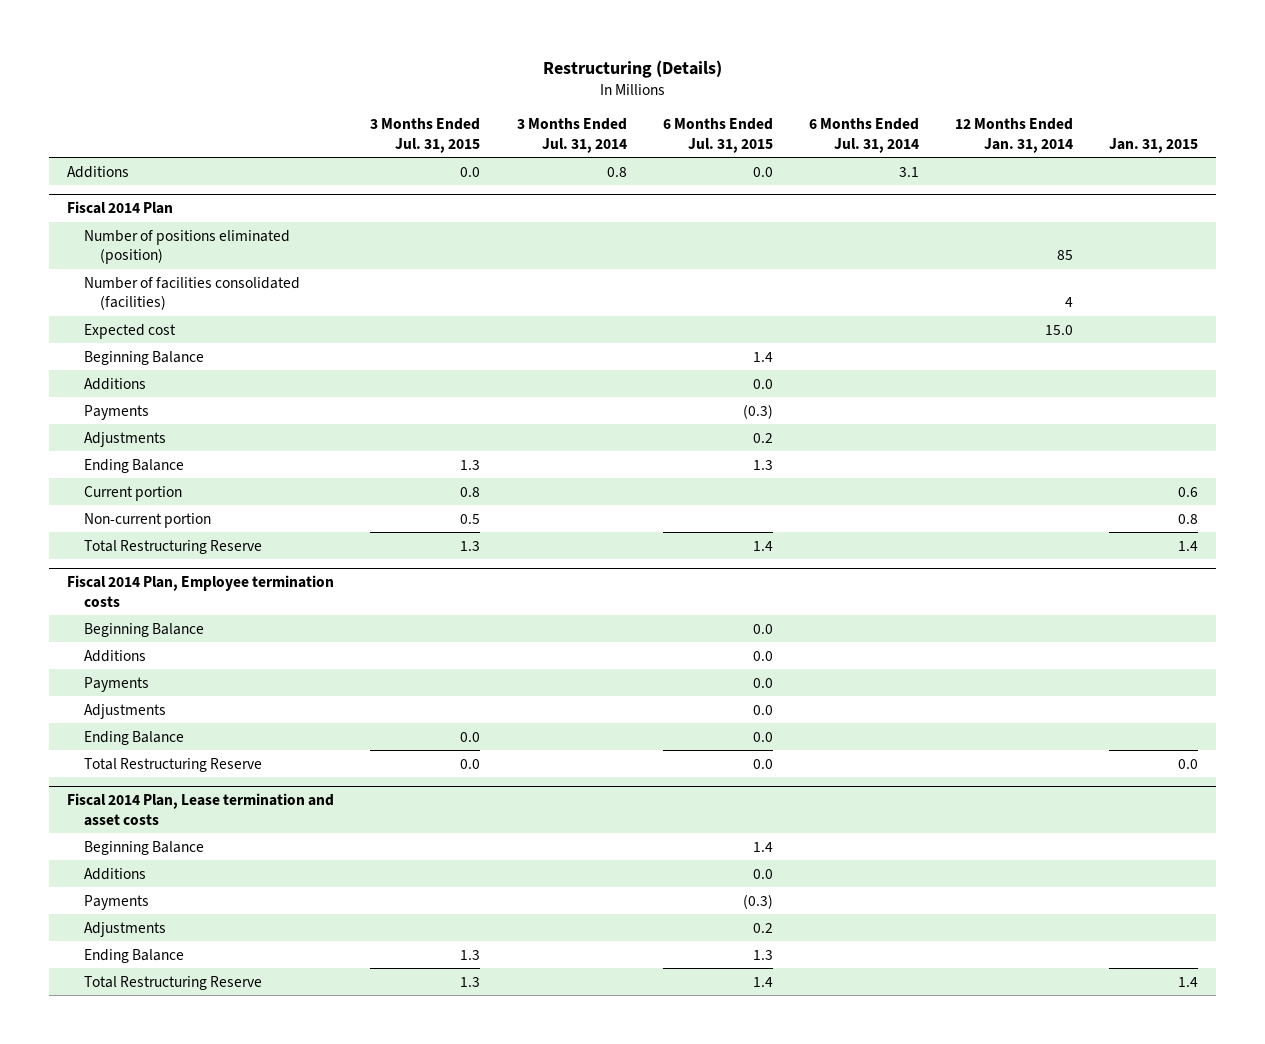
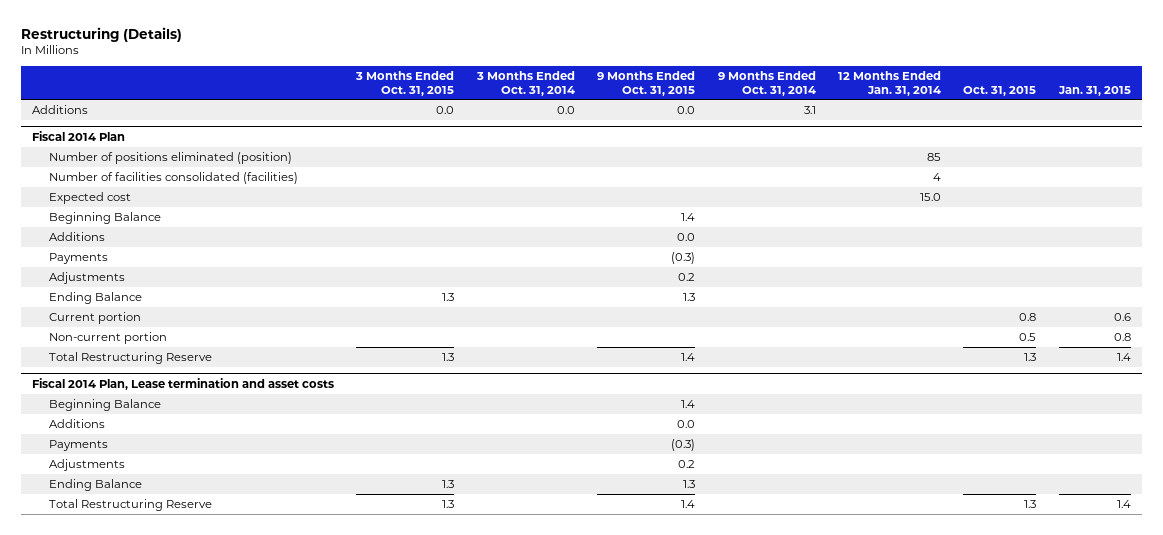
[370,118,481,153] 3 Months Ended Jul. 31, 2015 -> none
[516,118,627,153] 3 Months Ended Jul. 31, 2014 -> none
[662,118,773,153] 6 Months Ended Jul. 31, 2015 -> none
[808,118,919,153] 6 Months Ended Jul. 31, 2014 -> none
none -> [355,70,455,96] 3 Months Ended Oct. 31, 2015
none -> [475,70,575,96] 3 Months Ended Oct. 31, 2014
none -> [597,70,696,96] 9 Months Ended Oct. 31, 2015
none -> [717,70,816,96] 9 Months Ended Oct. 31, 2014
none -> [963,85,1037,96] Oct. 31, 2015
[67,575,335,608] Fiscal 2014 Plan, Employee termination costs -> none
[83,622,204,637] Beginning Balance -> none
[83,649,146,662] Additions -> none
[83,676,149,692] Payments -> none
[83,703,166,719] Adjustments -> none
[83,730,184,745] Ending Balance -> none
[83,757,262,772] Total Restructuring Reserve -> none

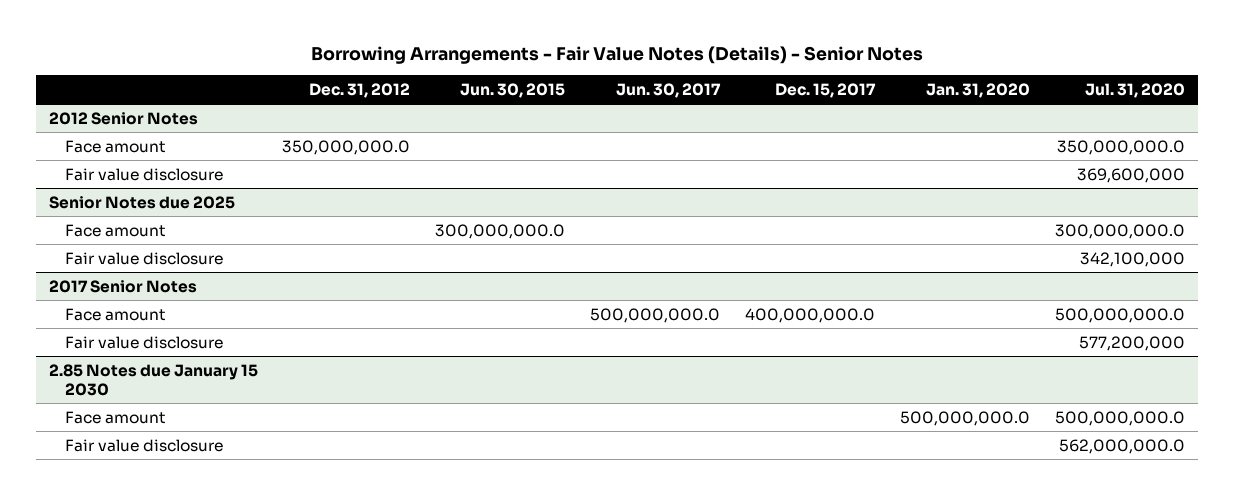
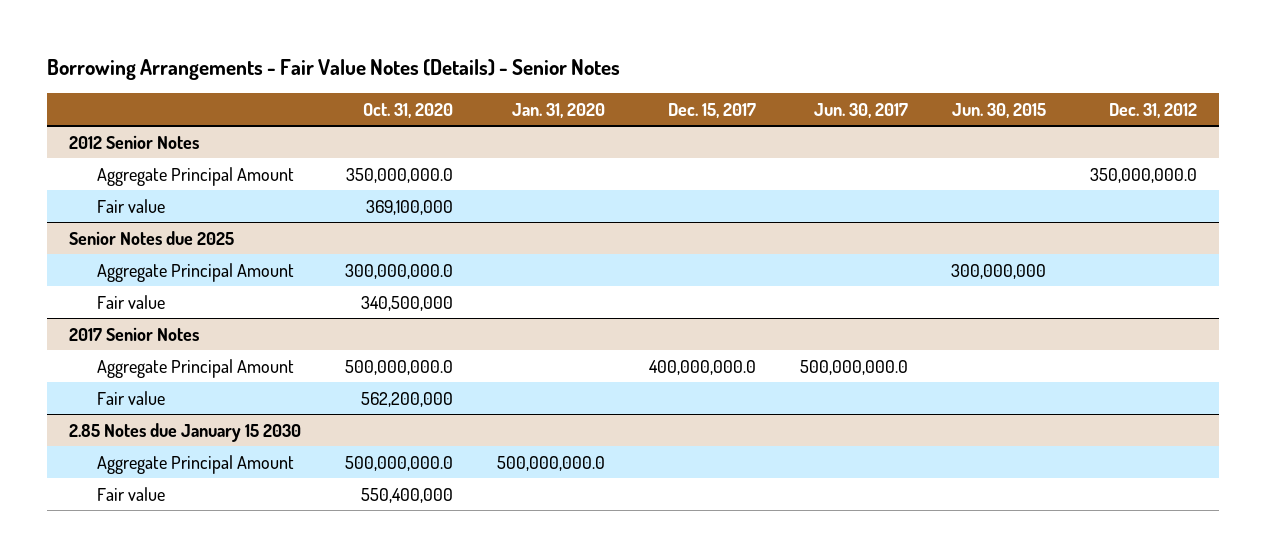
[1085,82,1186,98] Jul. 31, 2020 -> none
none -> [362,102,453,118] Oct. 31, 2020
[65,139,167,153] Face amount -> [96,166,294,186] Aggregate Principal Amount
[65,167,224,181] Fair value disclosure -> [96,198,165,213] Fair value
[65,223,167,237] Face amount -> [96,262,294,282] Aggregate Principal Amount
[435,223,566,239] 300,000,000.0 -> [951,263,1047,279] 300,000,000
[65,251,224,265] Fair value disclosure -> [96,294,165,309] Fair value
[65,307,167,321] Face amount -> [96,358,294,378] Aggregate Principal Amount
[65,335,224,349] Fair value disclosure -> [96,390,165,405] Fair value
[65,410,167,424] Face amount -> [96,454,294,474] Aggregate Principal Amount
[65,438,224,452] Fair value disclosure -> [96,486,165,501] Fair value

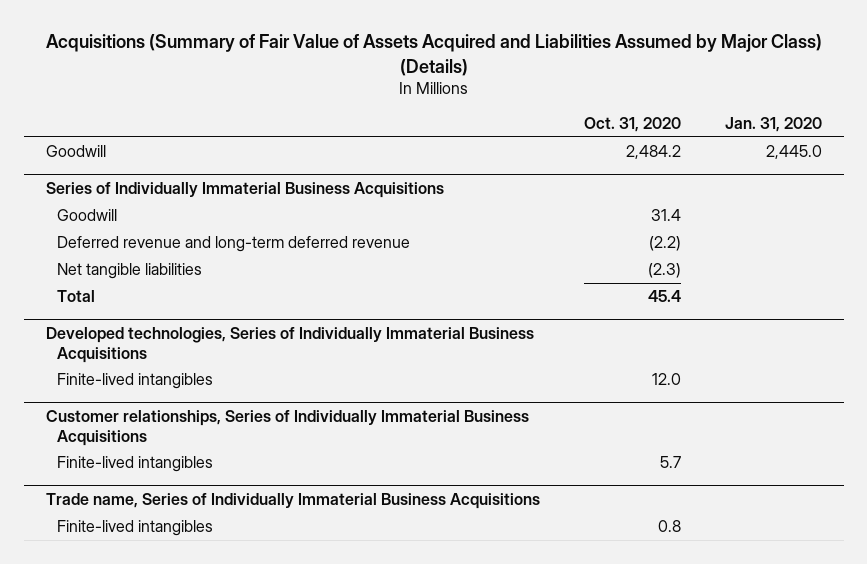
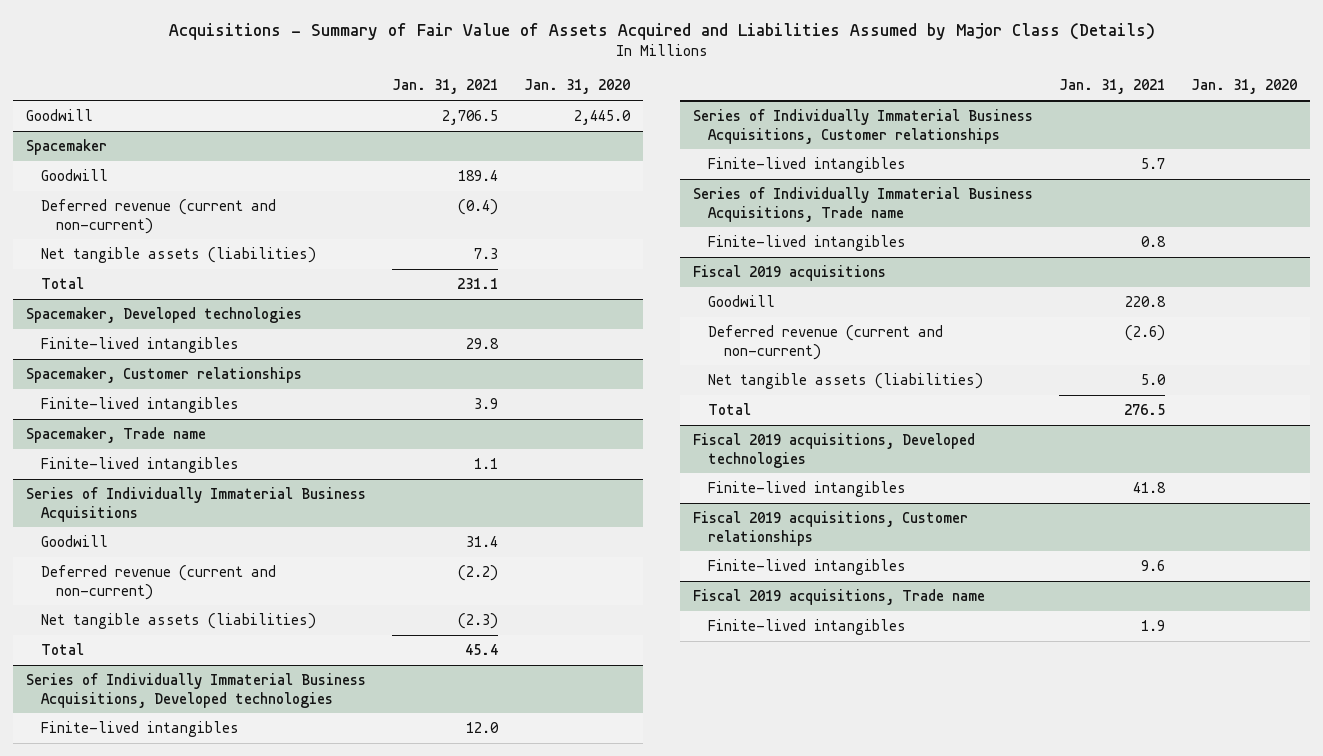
[45,34,822,76] Acquisitions (Summary of Fair Value of Assets Acquired and Liabilities Assumed by Major Class) (Details) -> [168,22,1155,40] Acquisitions - Summary of Fair Value of Assets Acquired and Liabilities Assumed by Major Class (Details)
[583,116,681,132] Oct. 31, 2020 -> none
none -> [391,79,498,95] Jan. 31, 2021
none -> [25,138,107,155] Spacemaker
none -> [40,168,108,181] Goodwill
none -> [40,198,276,234] Deferred revenue (current and non-current)
none -> [40,246,316,263] Net tangible assets (liabilities)
none -> [40,276,84,289] Total
none -> [25,306,302,323] Spacemaker, Developed technologies
none -> [40,336,239,353] Finite-lived intangibles
none -> [25,366,302,383] Spacemaker, Customer relationships
none -> [40,396,239,413] Finite-lived intangibles
none -> [25,426,206,443] Spacemaker, Trade name
none -> [40,456,239,473] Finite-lived intangibles
[57,236,411,253] Deferred revenue and long-term deferred revenue -> [40,564,276,600] Deferred revenue (current and non-current)
[57,263,203,280] Net tangible liabilities -> [40,612,316,629] Net tangible assets (liabilities)
[45,327,534,363] Developed technologies, Series of Individually Immaterial Business Acquisitions -> [25,672,366,708] Series of Individually Immaterial Business Acquisitions, Developed technologies
[45,410,529,446] Customer relationships, Series of Individually Immaterial Business Acquisitions -> [693,108,1034,144] Series of Individually Immaterial Business Acquisitions, Customer relationships
[45,493,540,510] Trade name, Series of Individually Immaterial Business Acquisitions -> [693,186,1034,222] Series of Individually Immaterial Business Acquisitions, Trade name
none -> [693,264,887,281] Fiscal 2019 acquisitions
none -> [708,294,776,307] Goodwill
none -> [708,324,944,360] Deferred revenue (current and non-current)
none -> [708,372,984,389] Net tangible assets (liabilities)
none -> [708,402,752,415] Total
none -> [693,432,976,468] Fiscal 2019 acquisitions, Developed technologies
none -> [708,480,907,497] Finite-lived intangibles
none -> [693,510,969,546] Fiscal 2019 acquisitions, Customer relationships
none -> [708,558,907,575] Finite-lived intangibles
none -> [693,588,986,605] Fiscal 2019 acquisitions, Trade name
none -> [708,618,907,635] Finite-lived intangibles

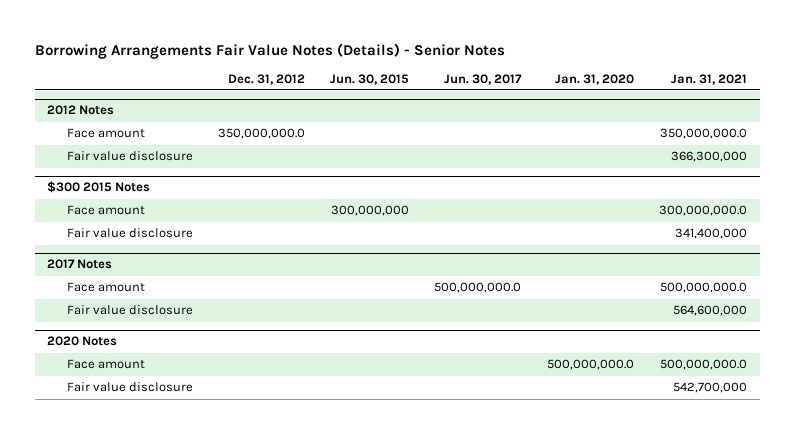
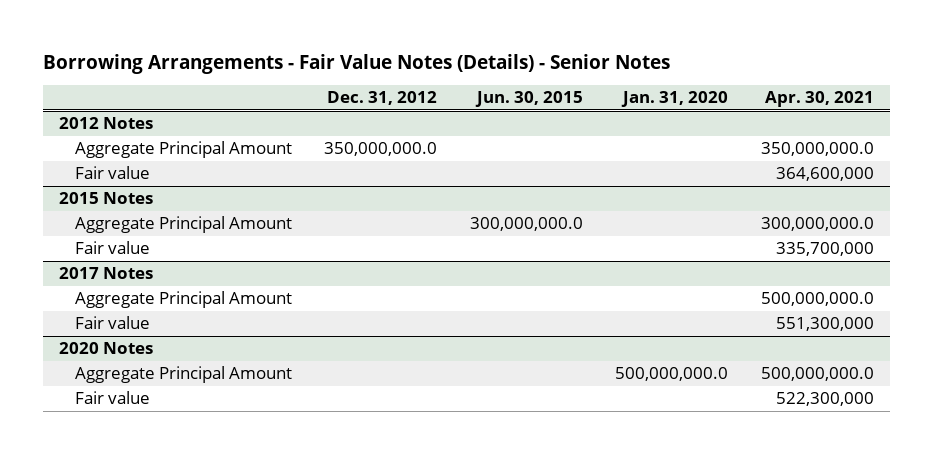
[34,42,505,59] Borrowing Arrangements Fair Value Notes (Details) - Senior Notes -> [42,53,670,74] Borrowing Arrangements - Fair Value Notes (Details) - Senior Notes
[444,73,523,85] Jun. 30, 2017 -> none
[670,73,747,85] Jan. 31, 2021 -> none
none -> [764,91,874,108] Apr. 30, 2021
[66,128,145,139] Face amount -> [74,141,292,159] Aggregate Principal Amount
[66,151,193,162] Fair value disclosure -> [74,166,150,180] Fair value
[47,181,151,194] $300 2015 Notes -> [59,192,154,205] 2015 Notes
[66,205,145,216] Face amount -> [74,216,292,234] Aggregate Principal Amount
[331,205,410,217] 300,000,000 -> [469,217,583,232] 300,000,000.0
[66,228,193,239] Fair value disclosure -> [74,241,150,255] Fair value
[66,282,145,293] Face amount -> [74,291,292,309] Aggregate Principal Amount
[66,305,193,316] Fair value disclosure -> [74,316,150,330] Fair value
[66,359,145,370] Face amount -> [74,366,292,384] Aggregate Principal Amount
[66,382,193,393] Fair value disclosure -> [74,391,150,405] Fair value

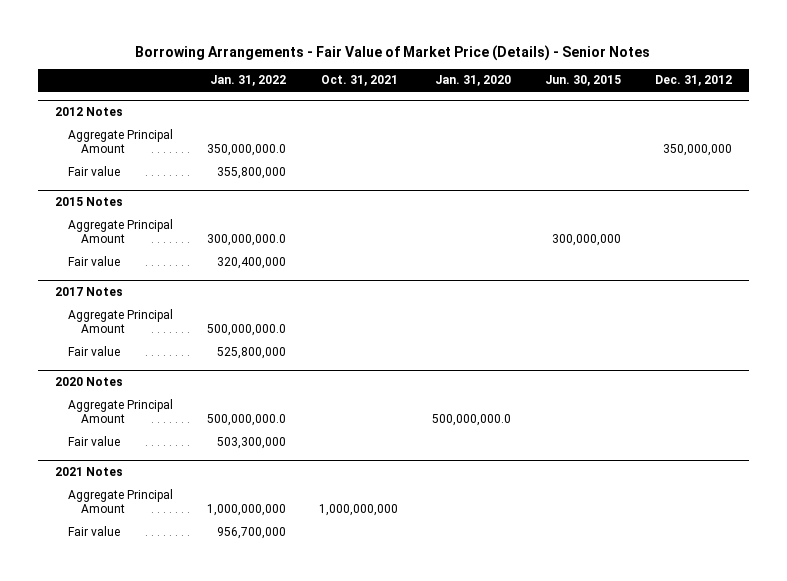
[42,53,670,74] Borrowing Arrangements - Fair Value Notes (Details) - Senior Notes -> [135,44,651,61] Borrowing Arrangements - Fair Value of Market Price (Details) - Senior Notes
[764,91,874,108] Apr. 30, 2021 -> none
none -> [209,75,286,87] Jan. 31, 2022
none -> [321,75,399,87] Oct. 31, 2021
[324,142,438,157] 350,000,000.0 -> [662,143,732,156] 350,000,000
[469,217,583,232] 300,000,000.0 -> [551,233,621,246] 300,000,000
none -> [54,466,123,476] 2021 Notes
none -> [67,488,173,513] Aggregate Principal Amount
none -> [67,525,120,536] Fair value

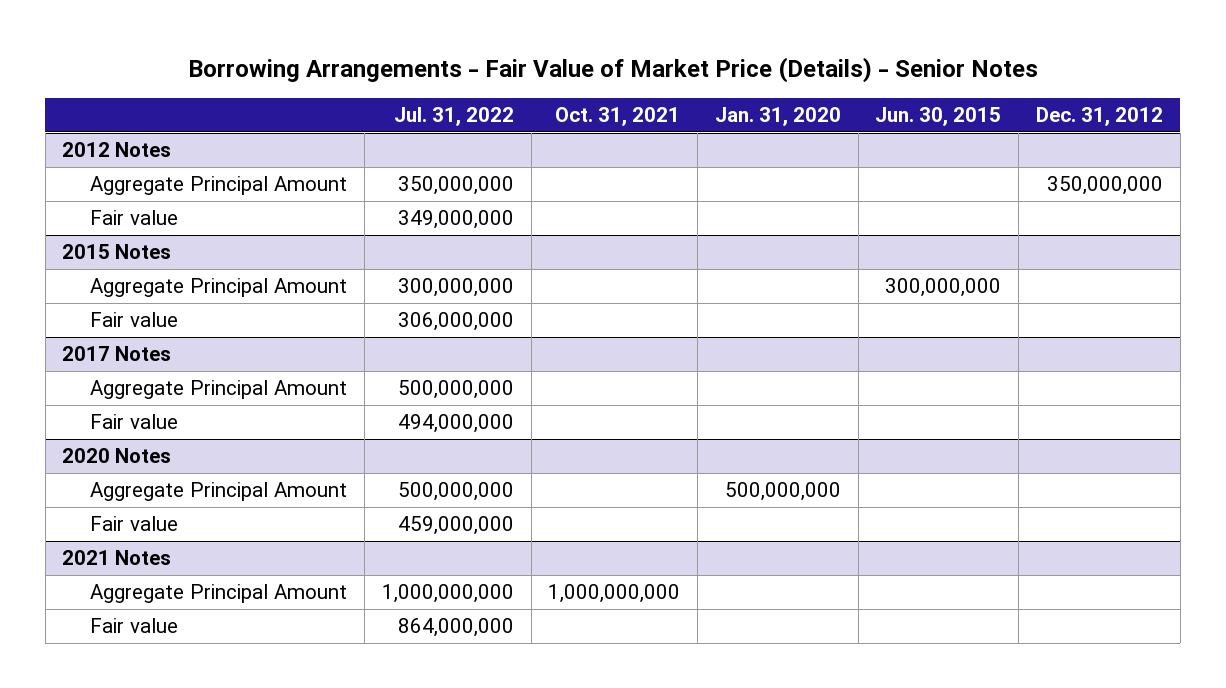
[209,75,286,87] Jan. 31, 2022 -> none
none -> [393,107,514,127] Jul. 31, 2022
[432,413,512,426] 500,000,000.0 -> [724,482,841,502] 500,000,000

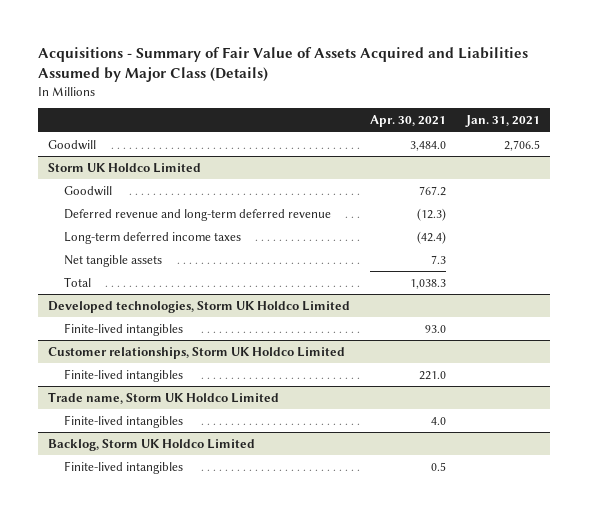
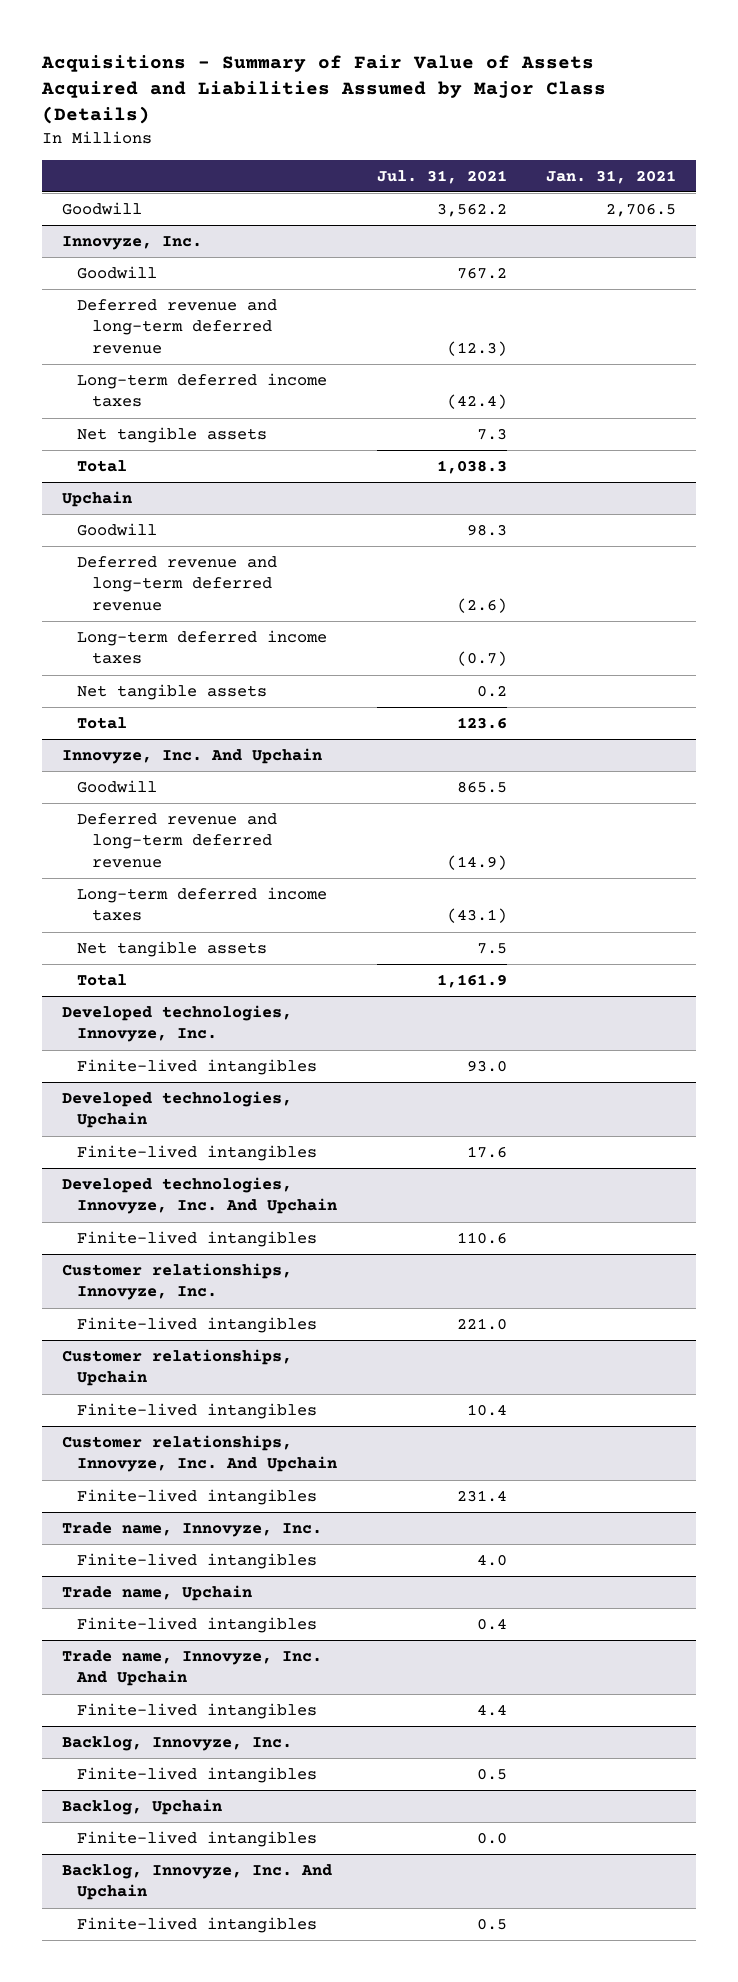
[370,115,447,128] Apr. 30, 2021 -> none
none -> [376,169,507,184] Jul. 31, 2021
[48,162,202,173] Storm UK Holdco Limited -> [61,235,202,250] Innovyze, Inc.
[48,300,351,313] Developed technologies, Storm UK Holdco Limited -> none
[63,322,183,336] Finite-lived intangibles -> none
[48,346,346,359] Customer relationships, Storm UK Holdco Limited -> none
[63,368,183,382] Finite-lived intangibles -> none
[48,391,280,404] Trade name, Storm UK Holdco Limited -> none
[63,414,183,428] Finite-lived intangibles -> none
[48,438,256,451] Backlog, Storm UK Holdco Limited -> none
[63,460,183,474] Finite-lived intangibles -> none
none -> [61,490,132,507] Upchain
none -> [77,522,158,536] Goodwill
none -> [77,555,278,611] Deferred revenue and long-term deferred revenue
none -> [77,629,328,665] Long-term deferred income taxes
none -> [77,683,268,700] Net tangible assets
none -> [77,716,128,729] Total
none -> [61,747,322,764] Innovyze, Inc. And Upchain
none -> [77,779,158,793] Goodwill
none -> [77,812,278,868] Deferred revenue and long-term deferred revenue
none -> [77,886,328,922] Long-term deferred income taxes
none -> [77,940,268,957] Net tangible assets
none -> [77,973,128,986] Total
none -> [61,1004,292,1043] Developed technologies, Innovyze, Inc.
none -> [77,1058,318,1075] Finite-lived intangibles
none -> [61,1090,292,1129] Developed technologies, Upchain
none -> [77,1144,318,1161] Finite-lived intangibles
none -> [61,1176,338,1215] Developed technologies, Innovyze, Inc. And Upchain
none -> [77,1230,318,1247] Finite-lived intangibles
none -> [61,1262,292,1301] Customer relationships, Innovyze, Inc.
none -> [77,1316,318,1333] Finite-lived intangibles
none -> [61,1348,292,1387] Customer relationships, Upchain
none -> [77,1402,318,1419] Finite-lived intangibles
none -> [61,1434,338,1473] Customer relationships, Innovyze, Inc. And Upchain
none -> [77,1488,318,1505] Finite-lived intangibles
none -> [61,1521,322,1537] Trade name, Innovyze, Inc.
none -> [77,1552,318,1569] Finite-lived intangibles
none -> [61,1584,252,1601] Trade name, Upchain
none -> [77,1616,318,1633] Finite-lived intangibles
none -> [61,1649,322,1687] Trade name, Innovyze, Inc. And Upchain
none -> [77,1702,318,1719] Finite-lived intangibles
none -> [61,1735,292,1751] Backlog, Innovyze, Inc.
none -> [77,1766,318,1783] Finite-lived intangibles
none -> [61,1798,222,1815] Backlog, Upchain
none -> [77,1830,318,1847] Finite-lived intangibles
none -> [61,1863,332,1901] Backlog, Innovyze, Inc. And Upchain
none -> [77,1916,318,1933] Finite-lived intangibles

